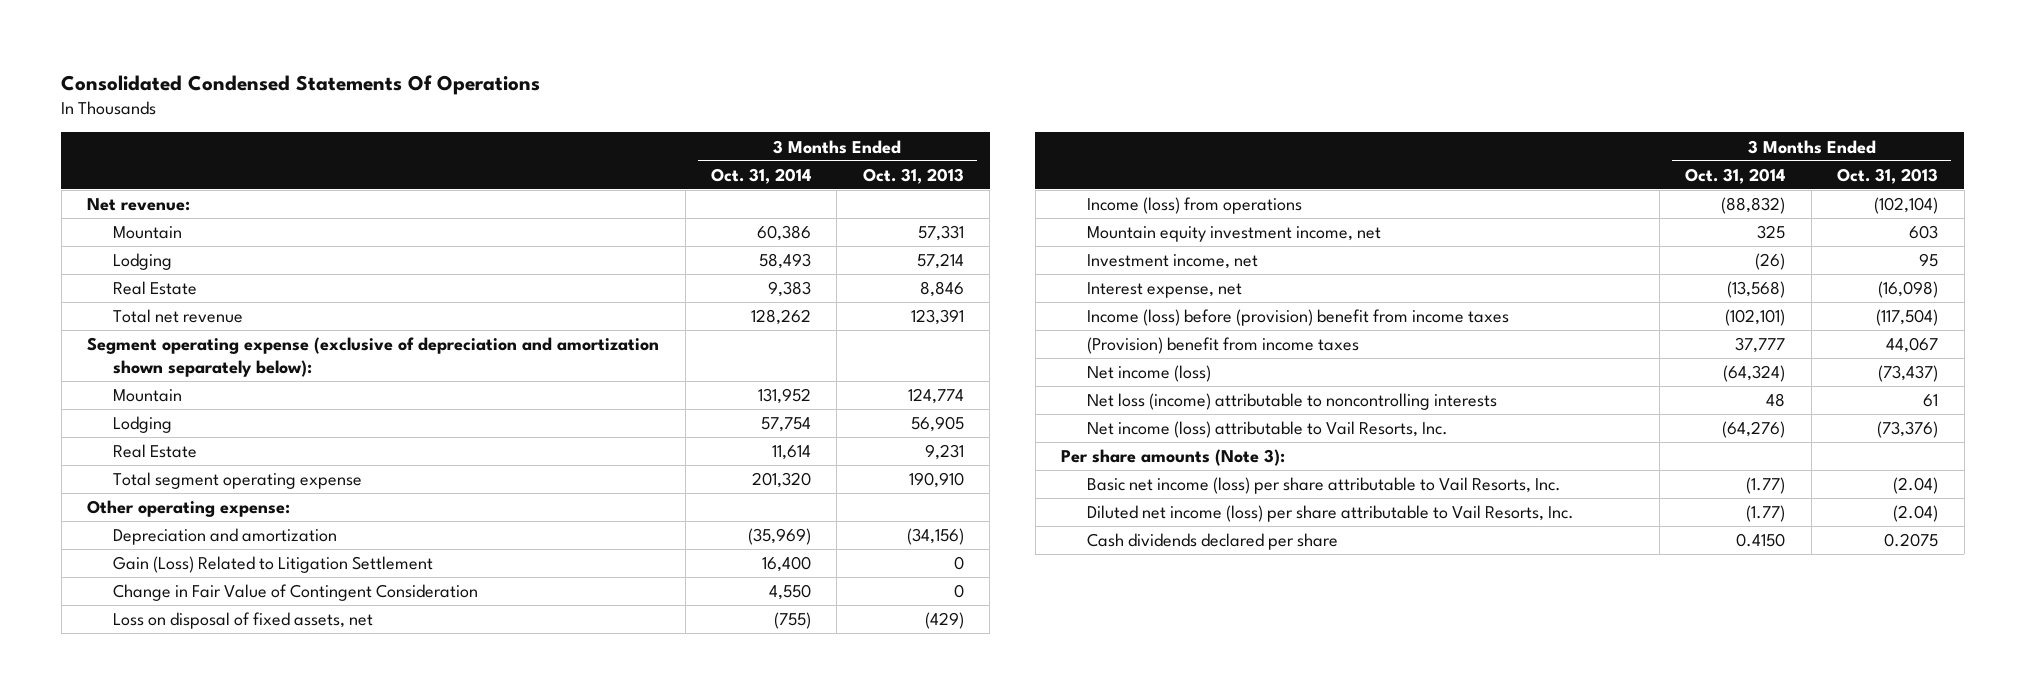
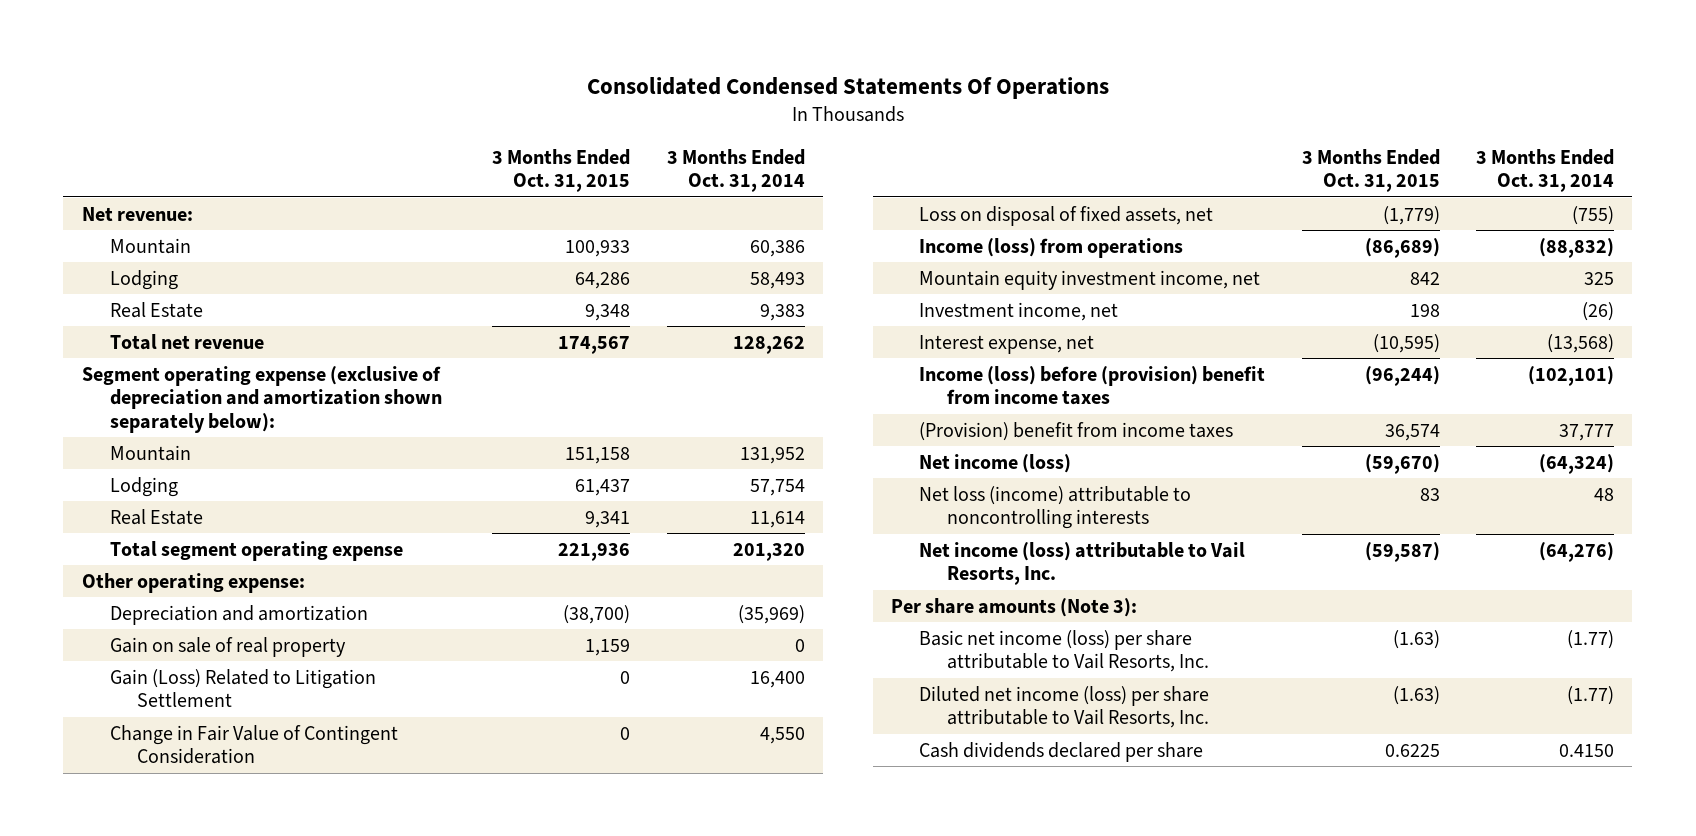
[862,167,964,184] Oct. 31, 2013 -> none
none -> [492,148,631,193] 3 Months Ended Oct. 31, 2015
none -> [109,636,346,657] Gain on sale of real property

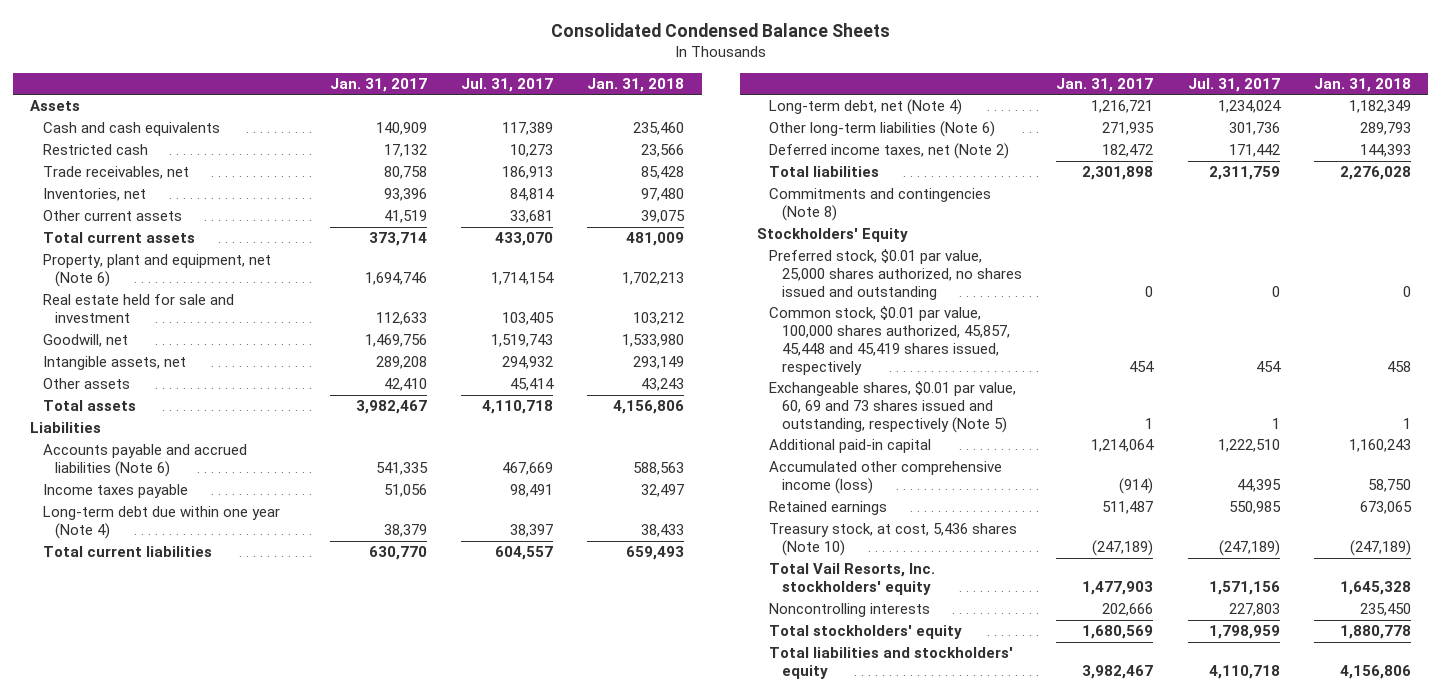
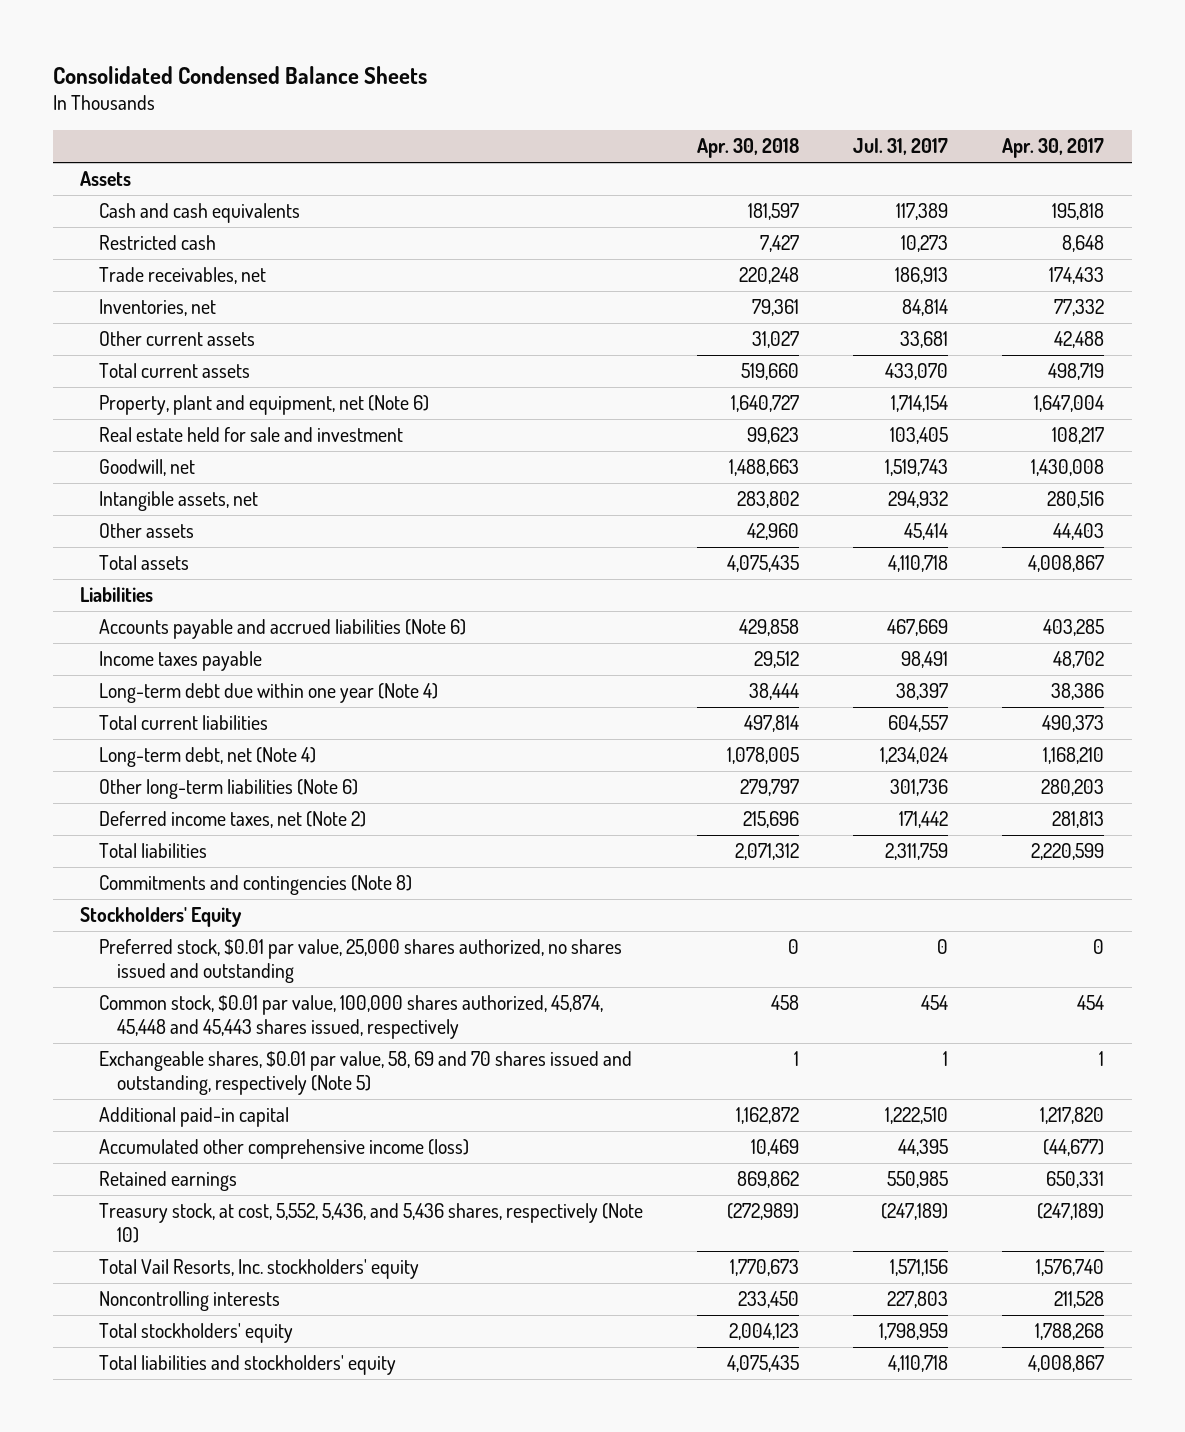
[329,77,427,92] Jan. 31, 2017 -> none
[587,77,685,92] Jan. 31, 2018 -> none
none -> [696,138,799,159] Apr. 30, 2018
none -> [1002,138,1105,159] Apr. 30, 2017
[769,306,1010,375] Common stock, $0.01 par value, 100,000 shares authorized, 45,857, 45,448 and 45,419 shares issued, respectively -> [98,995,603,1039] Common stock, $0.01 par value, 100,000 shares authorized, 45,874, 45,448 and 45,443 shares issued, respectively
[769,381,1017,433] Exchangeable shares, $0.01 par value, 60, 69 and 73 shares issued and outstanding, respectively (Note 5) -> [98,1051,632,1095] Exchangeable shares, $0.01 par value, 58, 69 and 70 shares issued and outstanding, respectively (Note 5)
[769,523,1018,557] Treasury stock, at cost, 5,436 shares (Note 10) -> [98,1203,643,1243] Treasury stock, at cost, 5,552, 5,436, and 5,436 shares, respectively (Note 10)

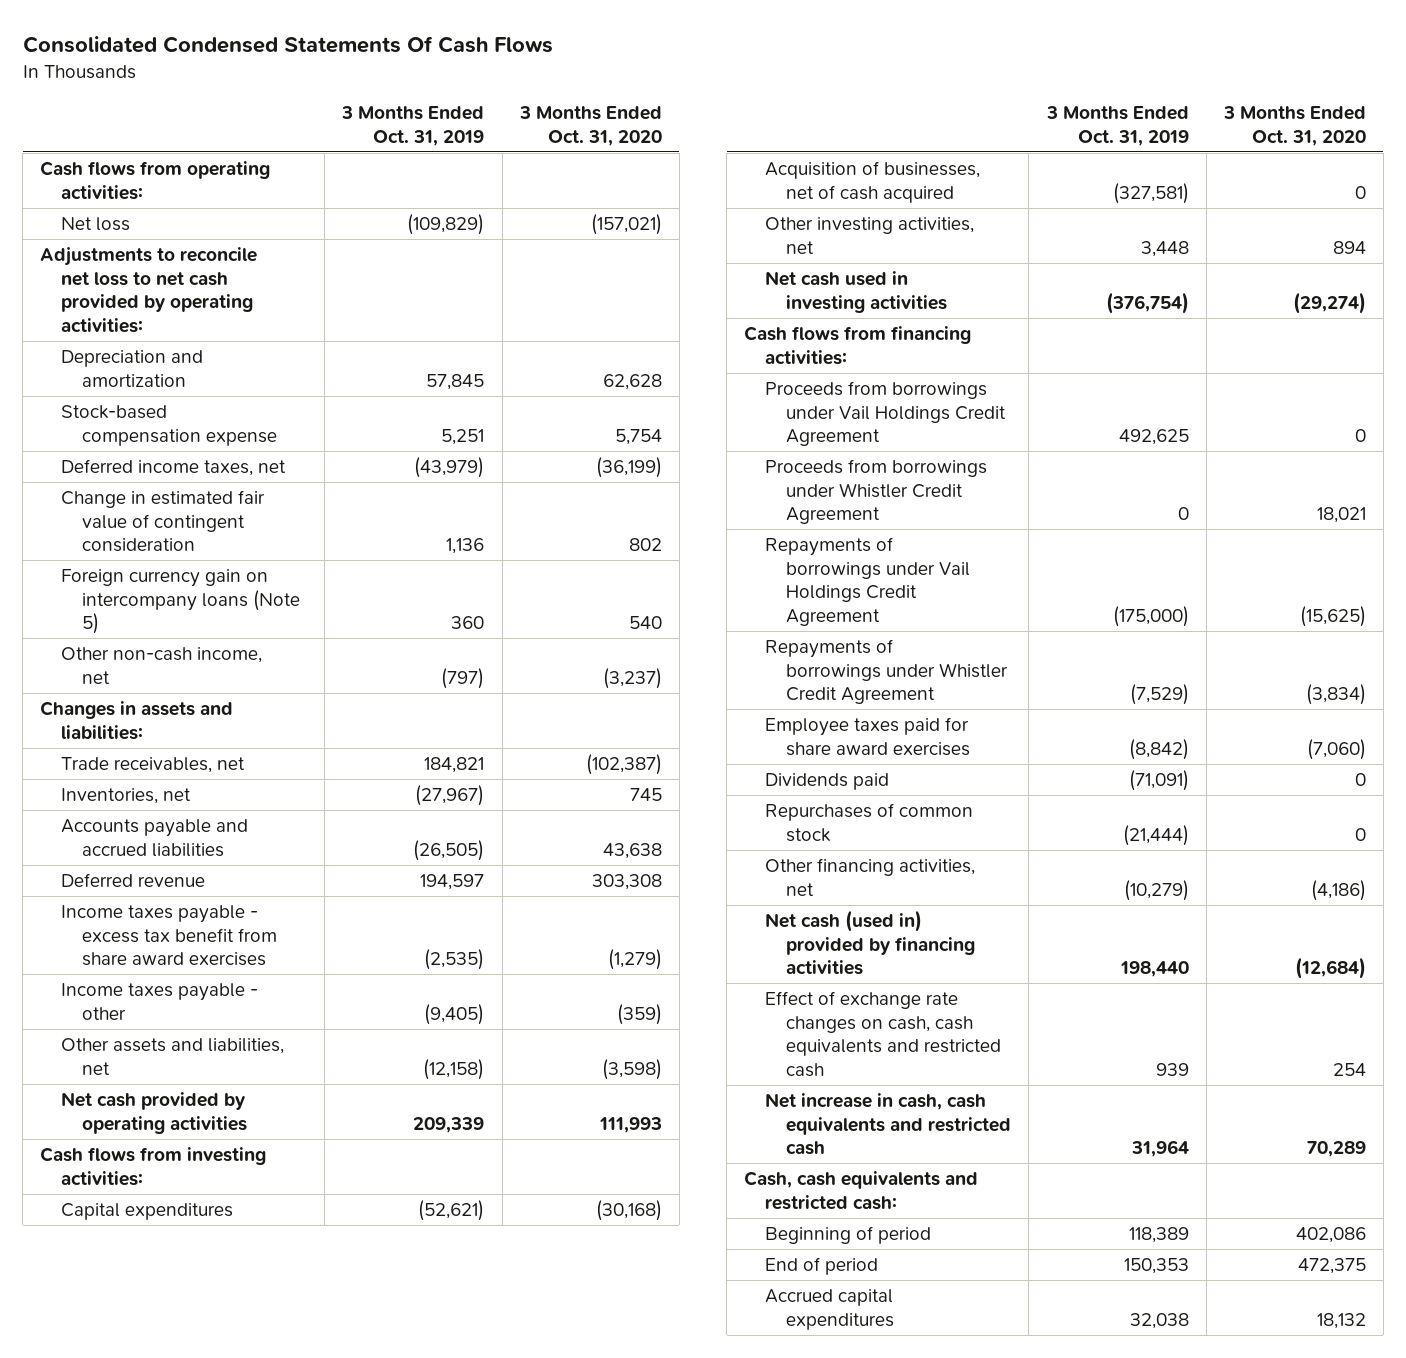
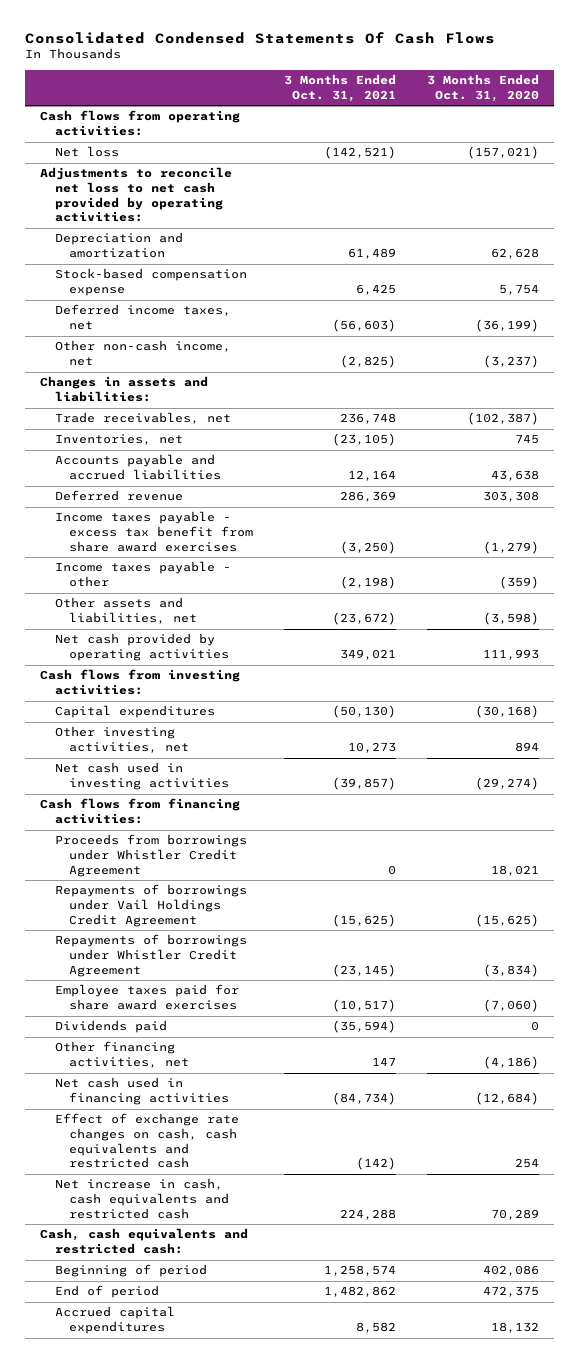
[341,106,485,146] 3 Months Ended Oct. 31, 2019 -> none
none -> [283,74,396,103] 3 Months Ended Oct. 31, 2021
[61,490,266,553] Change in estimated fair value of contingent consideration -> none
[61,569,301,635] Foreign currency gain on intercompany loans (Note 5) -> none
[765,161,981,203] Acquisition of businesses, net of cash acquired -> none
[765,381,1007,447] Proceeds from borrowings under Vail Holdings Credit Agreement -> none
[765,803,974,842] Repurchases of common stock -> none
[765,910,976,976] Net cash (used in) provided by financing activities -> [54,1077,230,1106] Net cash used in financing activities

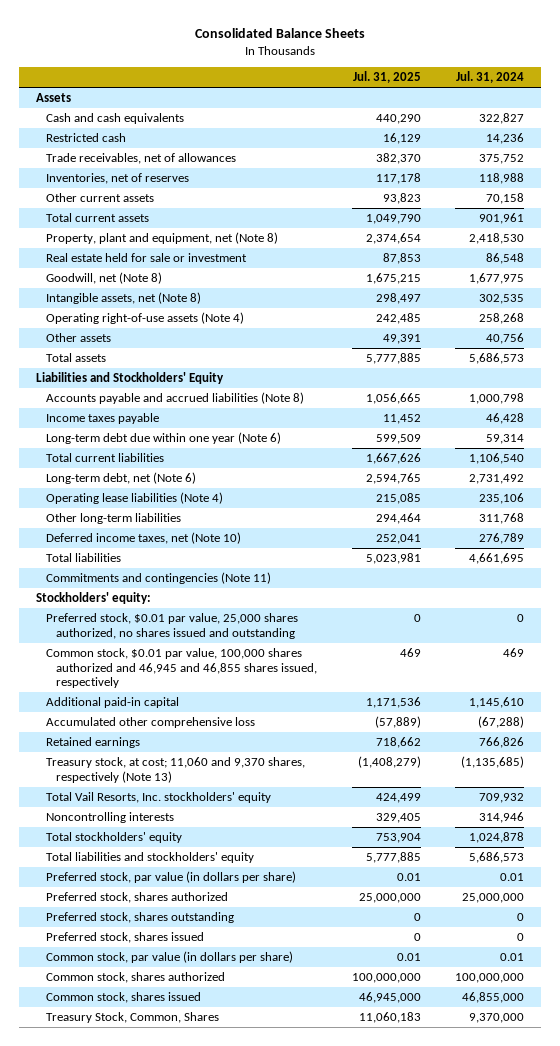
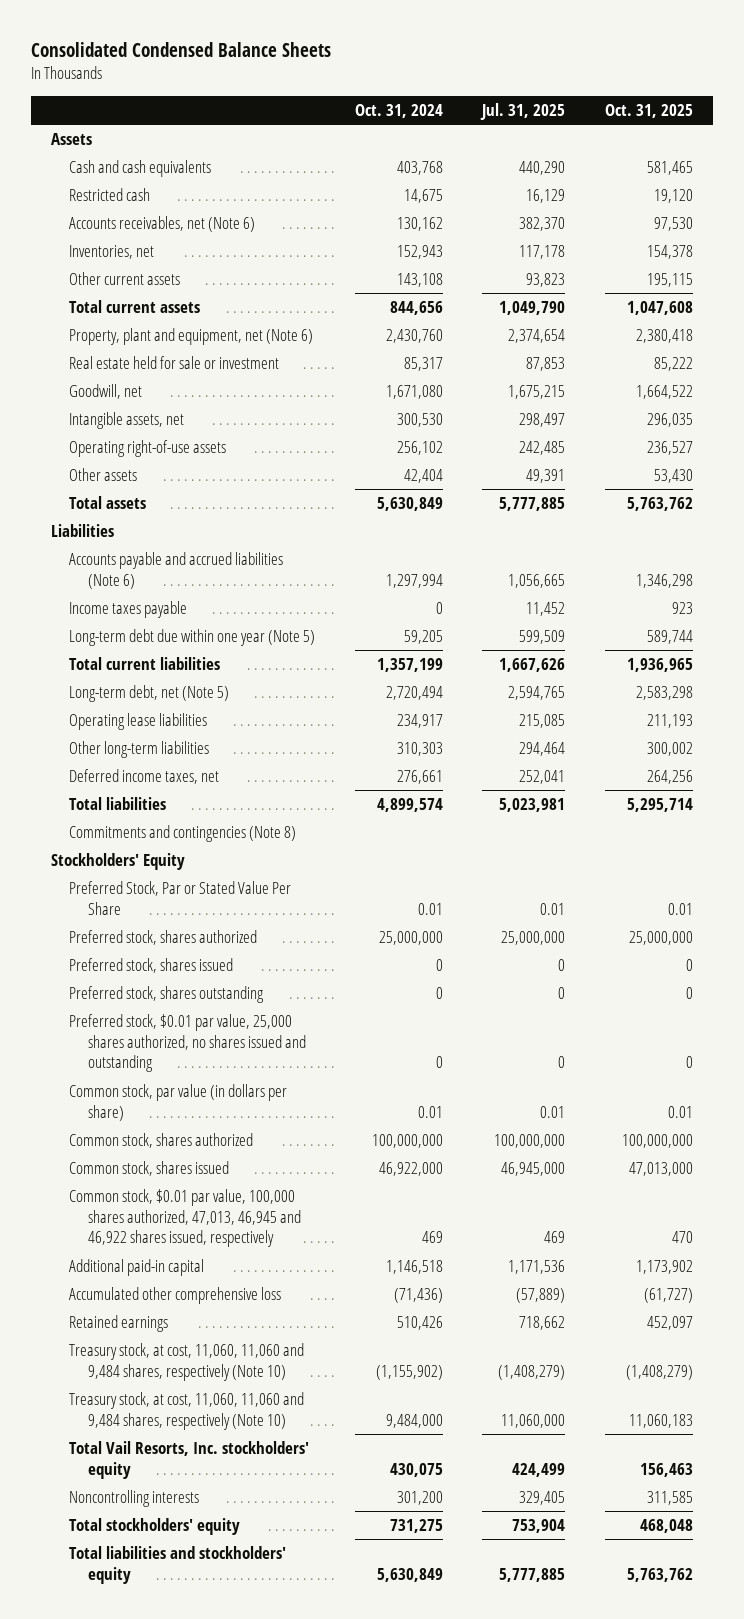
[195,28,366,39] Consolidated Balance Sheets -> [31,42,332,58] Consolidated Condensed Balance Sheets
[456,71,525,84] Jul. 31, 2024 -> none
none -> [354,103,443,118] Oct. 31, 2024
none -> [604,103,693,118] Oct. 31, 2025
[46,153,237,165] Trade receivables, net of allowances -> [69,216,256,233] Accounts receivables, net (Note 6)
[46,173,190,185] Inventories, net of reserves -> [69,245,155,260] Inventories, net
[46,232,279,245] Property, plant and equipment, net (Note 8) -> [69,328,314,346] Property, plant and equipment, net (Note 6)
[46,272,163,285] Goodwill, net (Note 8) -> [69,384,143,400] Goodwill, net
[46,292,202,305] Intangible assets, net (Note 8) -> [69,412,185,430] Intangible assets, net
[46,312,245,325] Operating right-of-use assets (Note 4) -> [69,440,227,458] Operating right-of-use assets
[36,372,225,385] Liabilities and Stockholders' Equity -> none
none -> [51,524,115,538] Liabilities
[46,392,305,405] Accounts payable and accrued liabilities (Note 8) -> [69,552,284,589] Accounts payable and accrued liabilities (Note 6)
[46,432,282,445] Long-term debt due within one year (Note 6) -> [69,629,316,647] Long-term debt due within one year (Note 5)
[46,472,197,485] Long-term debt, net (Note 6) -> [69,685,230,703] Long-term debt, net (Note 5)
[46,492,224,505] Operating lease liabilities (Note 4) -> [69,713,208,731] Operating lease liabilities
[46,532,242,545] Deferred income taxes, net (Note 10) -> [69,769,220,785] Deferred income taxes, net
[46,572,272,585] Commitments and contingencies (Note 11) -> [69,825,297,843] Commitments and contingencies (Note 8)
[36,592,152,605] Stockholders' equity: -> [51,853,186,871] Stockholders' Equity
none -> [69,881,292,915] Preferred Stock, Par or Stated Value Per Share
[46,892,229,904] Preferred stock, shares authorized -> [69,930,258,946] Preferred stock, shares authorized
[46,932,205,944] Preferred stock, shares issued -> [69,958,234,974] Preferred stock, shares issued
[46,912,235,924] Preferred stock, shares outstanding -> [69,986,265,1004] Preferred stock, shares outstanding
[46,951,294,964] Common stock, par value (in dollars per share) -> [69,1084,288,1121] Common stock, par value (in dollars per share)
[46,972,226,984] Common stock, shares authorized -> [69,1133,254,1149] Common stock, shares authorized
[46,992,202,1004] Common stock, shares issued -> [69,1161,230,1177] Common stock, shares issued
[46,648,318,689] Common stock, $0.01 par value, 100,000 shares authorized and 46,945 and 46,855 shares issued, respectively -> [69,1189,301,1248] Common stock, $0.01 par value, 100,000 shares authorized, 47,013, 46,945 and 46,922 shares issued, respectively
[46,757,306,783] Treasury stock, at cost; 11,060 and 9,370 shares, respectively (Note 13) -> [69,1343,305,1381] Treasury stock, at cost, 11,060, 11,060 and 9,484 shares, respectively (Note 10)
none -> [69,1392,305,1430] Treasury stock, at cost, 11,060, 11,060 and 9,484 shares, respectively (Note 10)
[46,871,297,884] Preferred stock, par value (in dollars per share) -> none
[46,1012,220,1024] Treasury Stock, Common, Shares -> none

